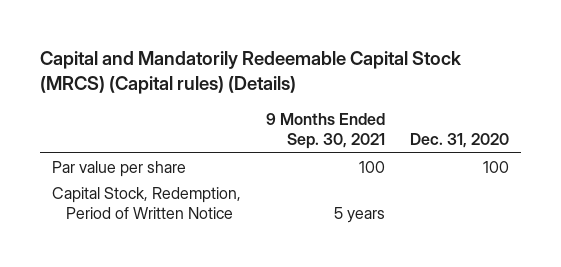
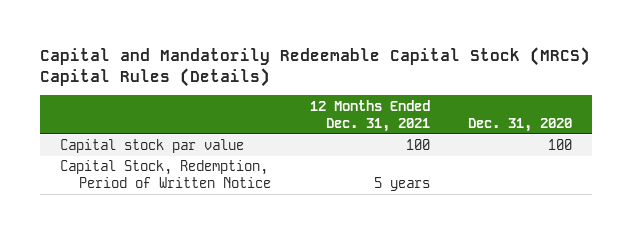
[40,51,462,94] Capital and Mandatorily Redeemable Capital Stock (MRCS) (Capital rules) (Details) -> [40,47,591,88] Capital and Mandatorily Redeemable Capital Stock (MRCS) Capital Rules (Details)
[266,113,386,150] 9 Months Ended Sep. 30, 2021 -> none
none -> [309,99,430,132] 12 Months Ended Dec. 31, 2021
[52,161,187,178] Par value per share -> [59,139,244,154] Capital stock par value

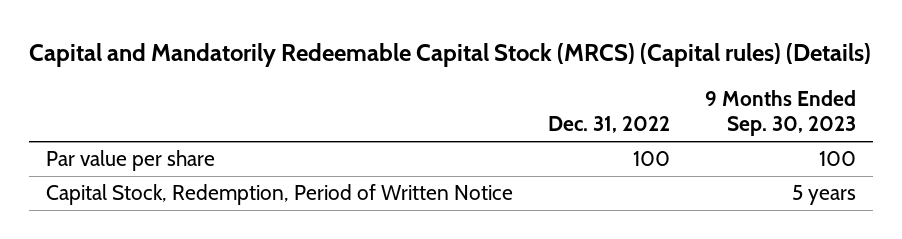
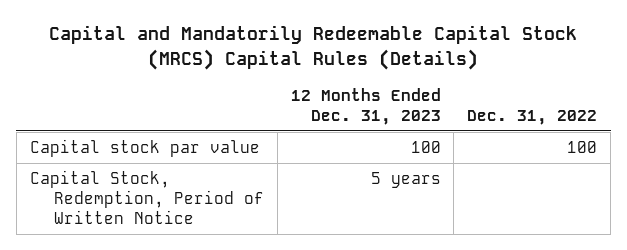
[28,42,871,67] Capital and Mandatorily Redeemable Capital Stock (MRCS) (Capital rules) (Details) -> [49,25,578,70] Capital and Mandatorily Redeemable Capital Stock (MRCS) Capital Rules (Details)
[704,90,856,137] 9 Months Ended Sep. 30, 2023 -> none
none -> [290,87,441,125] 12 Months Ended Dec. 31, 2023
[45,150,215,172] Par value per share -> [29,138,260,157] Capital stock par value

